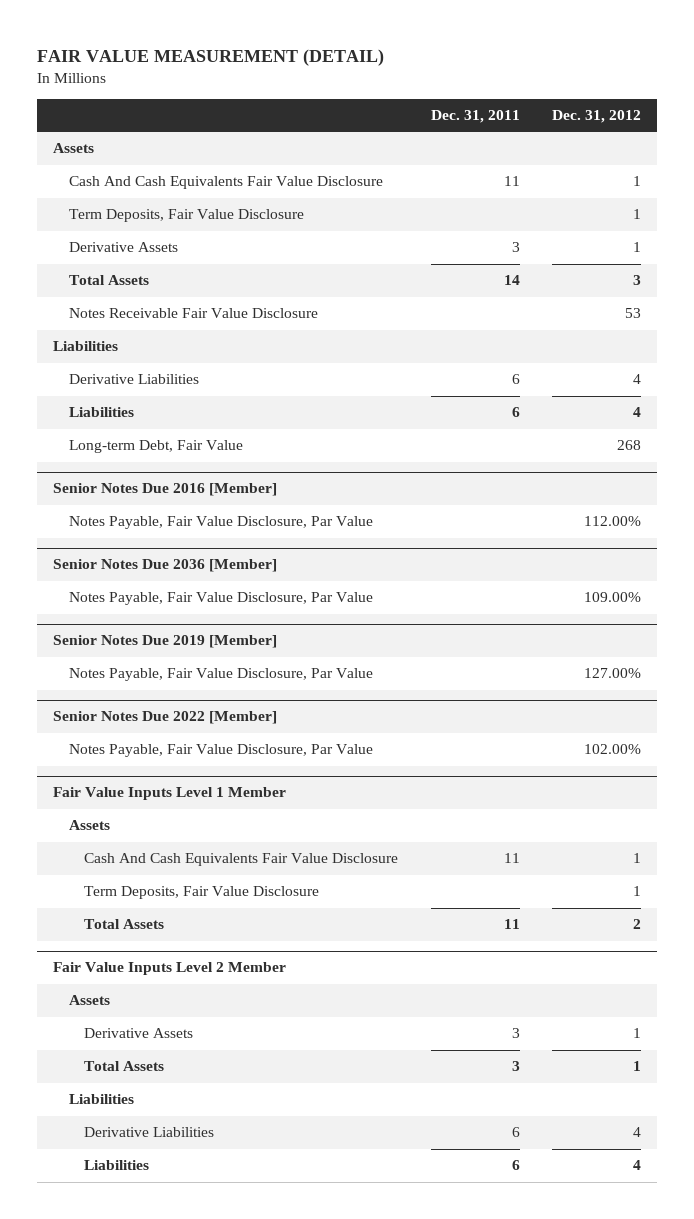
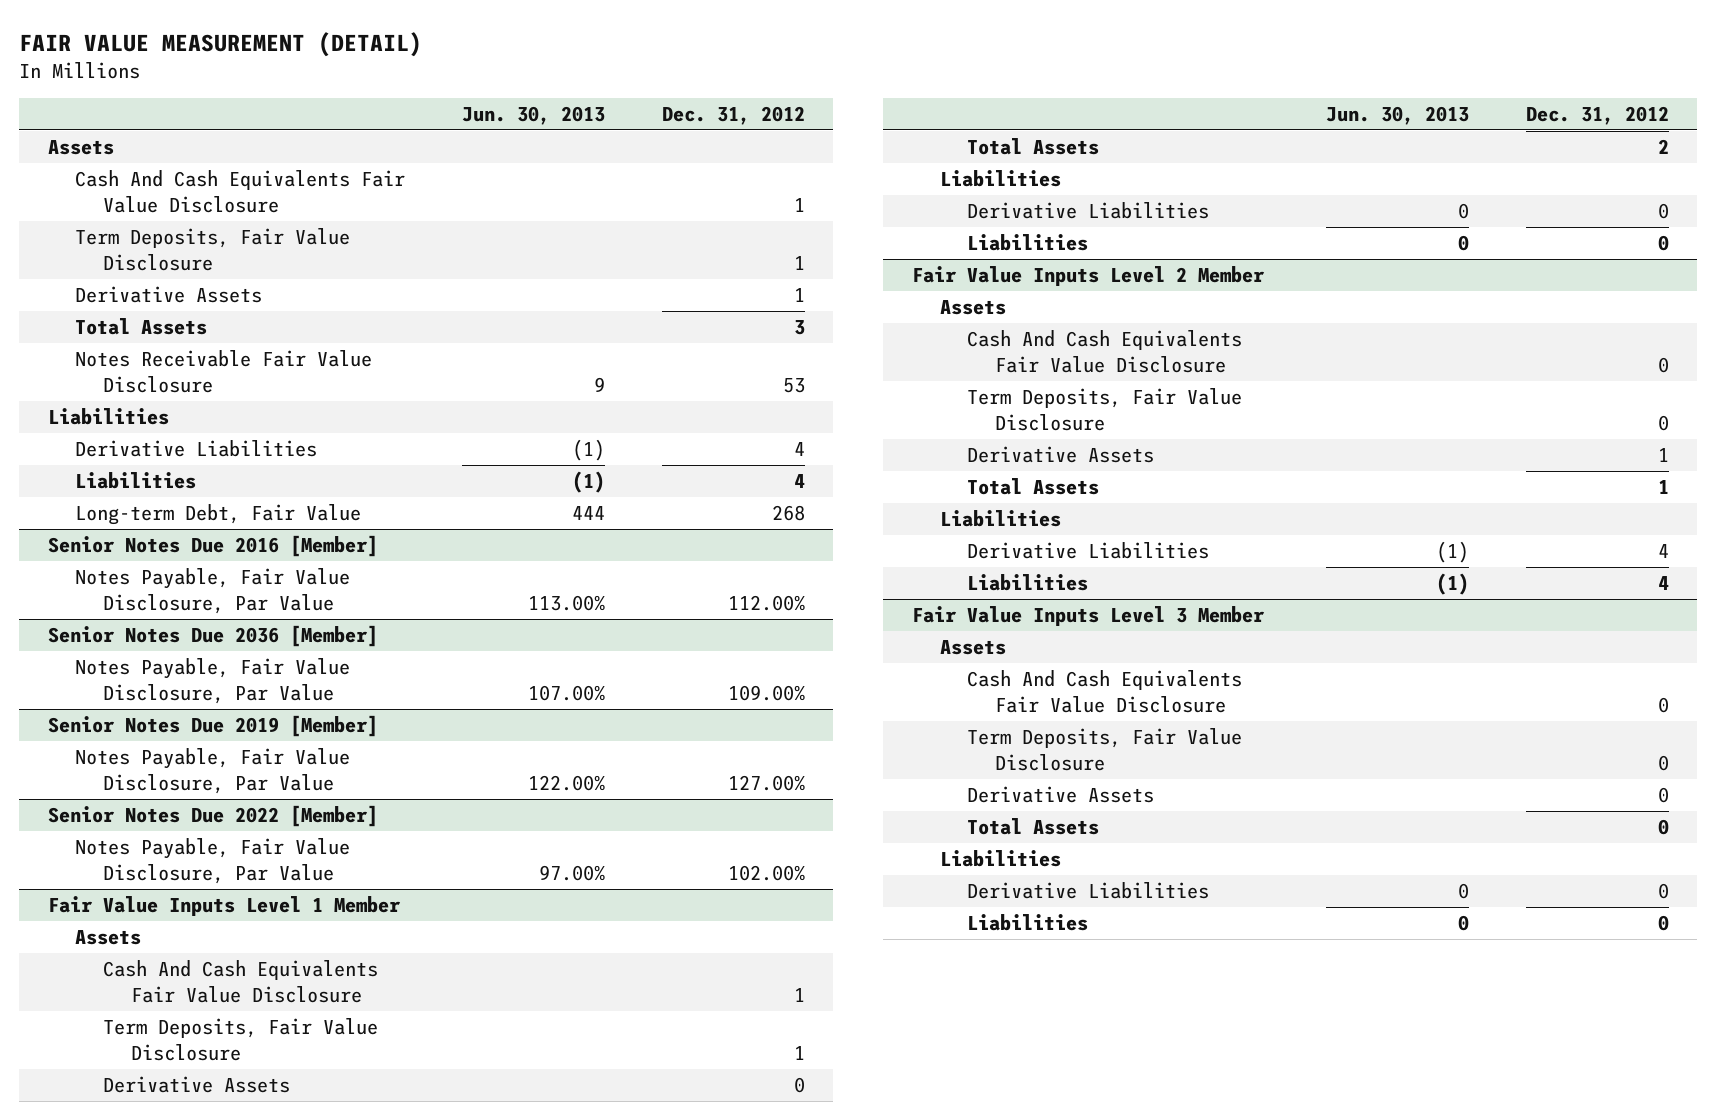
[430,110,520,124] Dec. 31, 2011 -> none
none -> [462,105,606,125] Jun. 30, 2013
none -> [103,1075,291,1093] Derivative Assets
none -> [939,169,1061,187] Liabilities
none -> [967,201,1210,219] Derivative Liabilities
none -> [967,233,1089,251] Liabilities
none -> [967,329,1243,373] Cash And Cash Equivalents Fair Value Disclosure
none -> [967,387,1243,431] Term Deposits, Fair Value Disclosure
none -> [911,605,1265,626] Fair Value Inputs Level 3 Member
none -> [939,639,1006,655] Assets
none -> [967,669,1243,713] Cash And Cash Equivalents Fair Value Disclosure
none -> [967,727,1243,771] Term Deposits, Fair Value Disclosure
none -> [967,785,1155,803] Derivative Assets
none -> [967,817,1100,835] Total Assets
none -> [939,849,1061,867] Liabilities
none -> [967,881,1210,899] Derivative Liabilities
none -> [967,913,1089,931] Liabilities

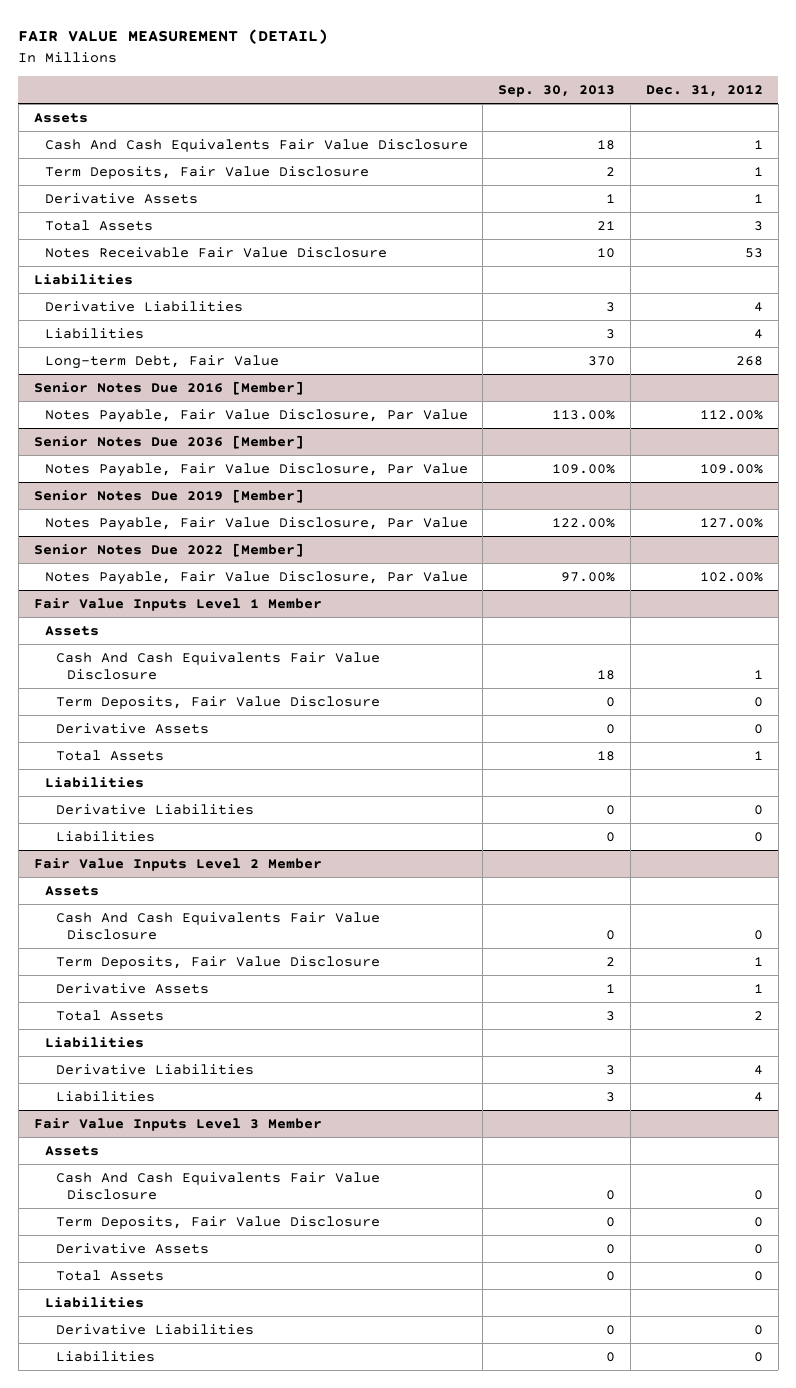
[462,105,606,125] Jun. 30, 2013 -> none
none -> [498,85,616,98] Sep. 30, 2013
[793,1045,805,1060] 1 -> [753,696,763,707] 0
[1657,138,1669,154] 2 -> [753,750,763,760] 1
[1657,414,1669,431] 0 -> [753,956,763,966] 1
[1657,479,1669,494] 1 -> [753,1010,763,1020] 2

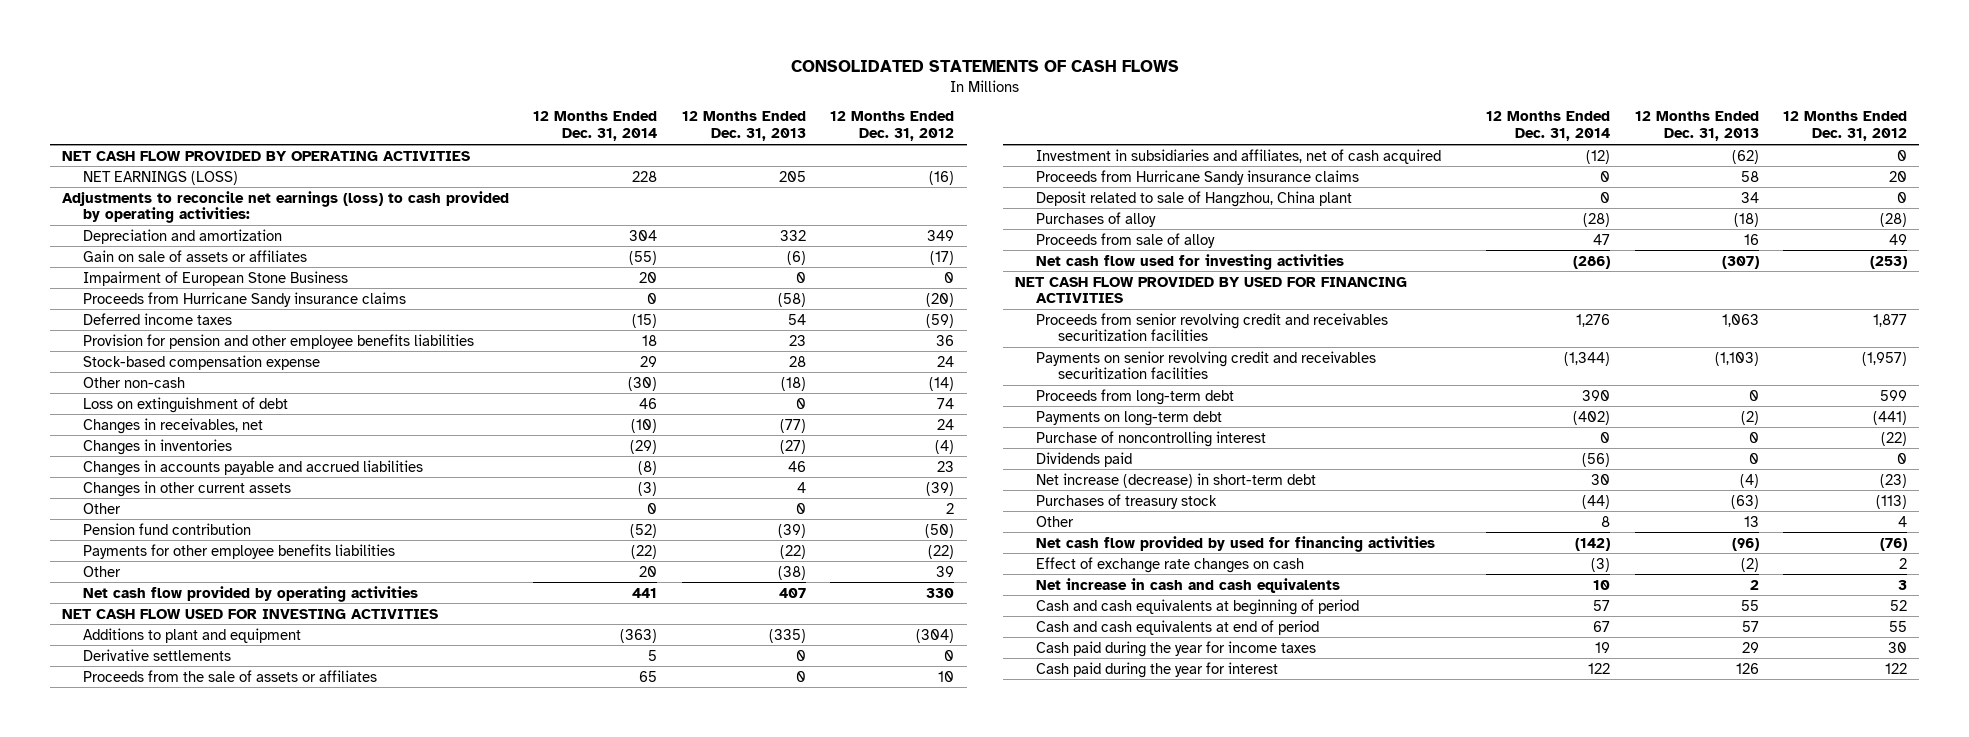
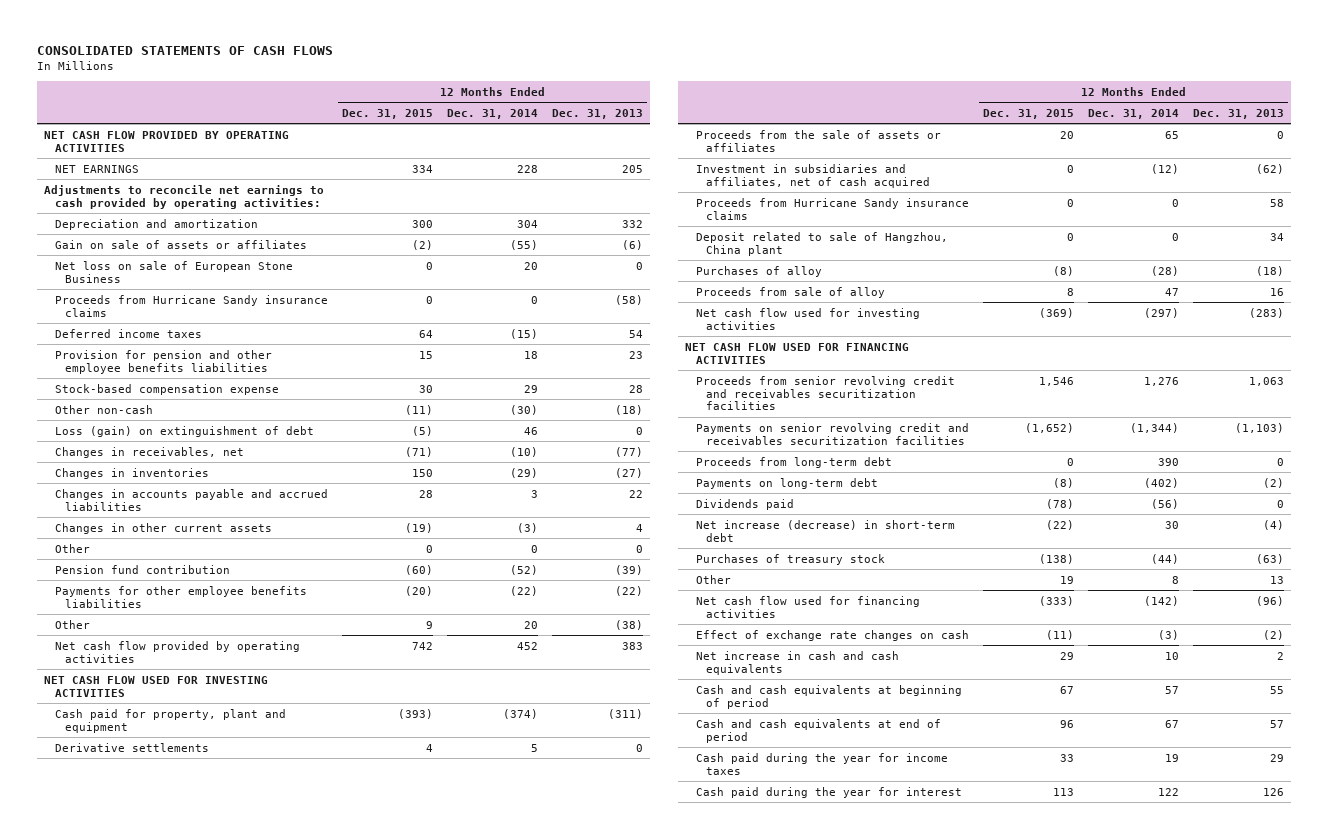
[830,111,955,142] 12 Months Ended Dec. 31, 2012 -> none
none -> [341,108,433,119] Dec. 31, 2015
[83,170,239,185] NET EARNINGS (LOSS) -> [54,164,139,173] NET EARNINGS
[62,190,510,224] Adjustments to reconcile net earnings (loss) to cash provided by operating activities: -> [44,184,325,209] Adjustments to reconcile net earnings to cash provided by operating activities:
[83,270,349,286] Impairment of European Stone Business -> [54,260,293,283] Net loss on sale of European Stone Business
[83,396,289,413] Loss on extinguishment of debt -> [54,425,314,437] Loss (gain) on extinguishment of debt
[638,460,658,475] (8) -> [531,489,539,498] 3
[787,460,806,472] 46 -> [629,489,644,498] 22
[632,587,658,598] 441 -> [517,641,539,650] 452
[778,587,806,598] 407 -> [622,641,644,650] 383
[83,627,302,643] Additions to plant and equipment -> [54,708,286,733] Cash paid for property, plant and equipment
[620,628,658,643] (363) -> [503,708,539,719] (374)
[768,628,806,643] (335) -> [608,708,644,719] (311)
[1573,255,1611,269] (286) -> [1144,307,1180,318] (297)
[1721,255,1759,269] (307) -> [1249,307,1285,318] (283)
[1014,276,1407,304] NET CASH FLOW PROVIDED BY USED FOR FINANCING ACTIVITIES -> [685,342,910,364] NET CASH FLOW USED FOR FINANCING ACTIVITIES
[1036,430,1267,447] Purchase of noncontrolling interest -> none
[1036,535,1436,552] Net cash flow provided by used for financing activities -> [695,595,920,618] Net cash flow used for financing activities

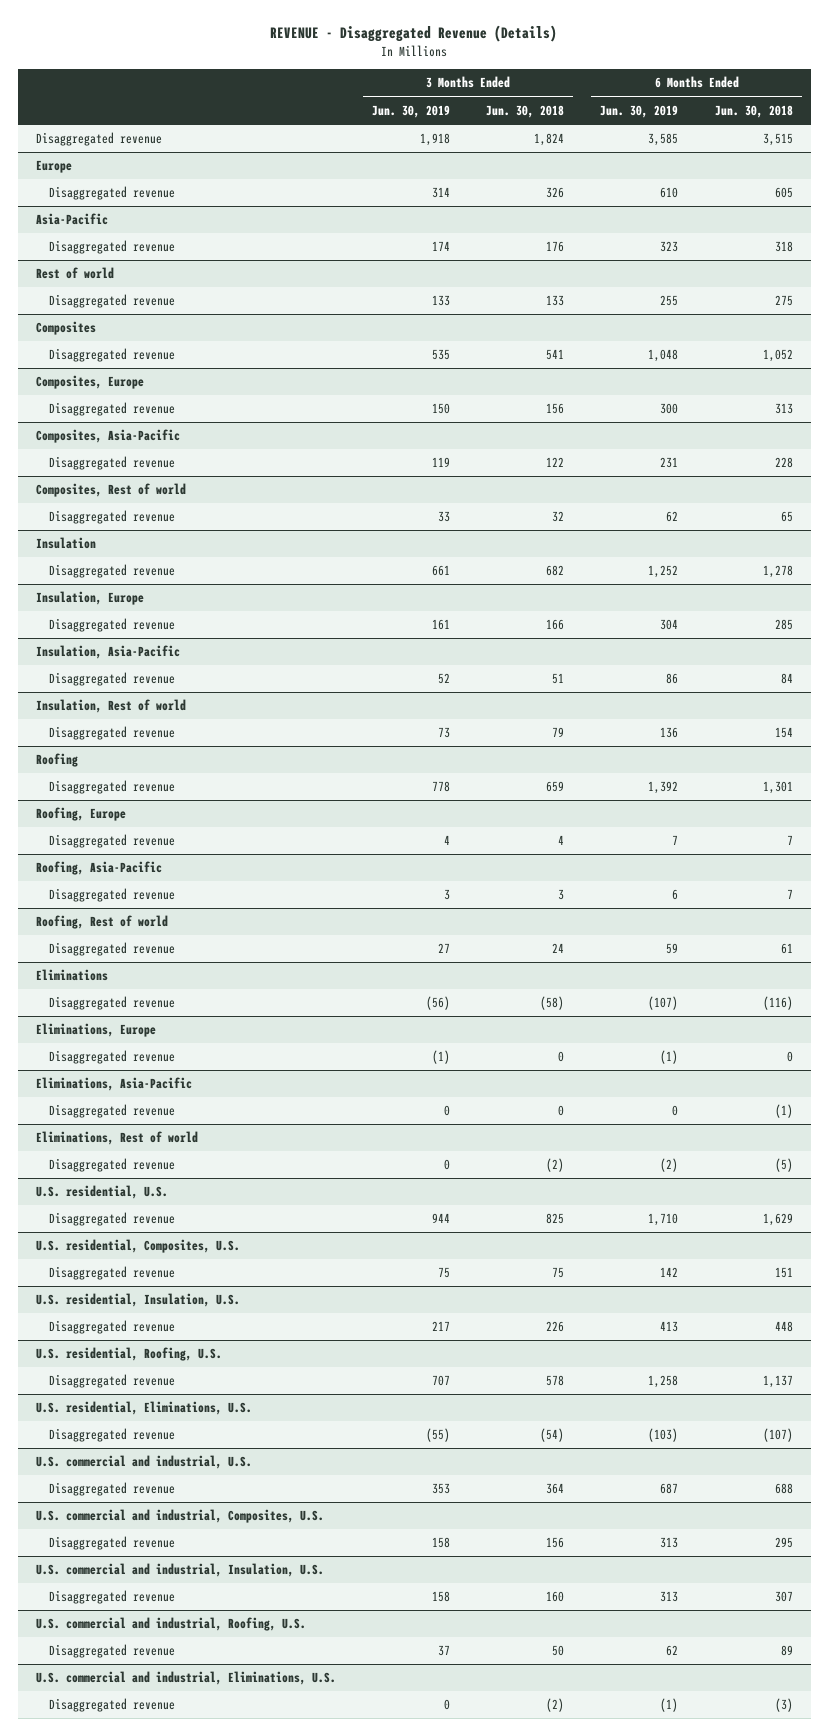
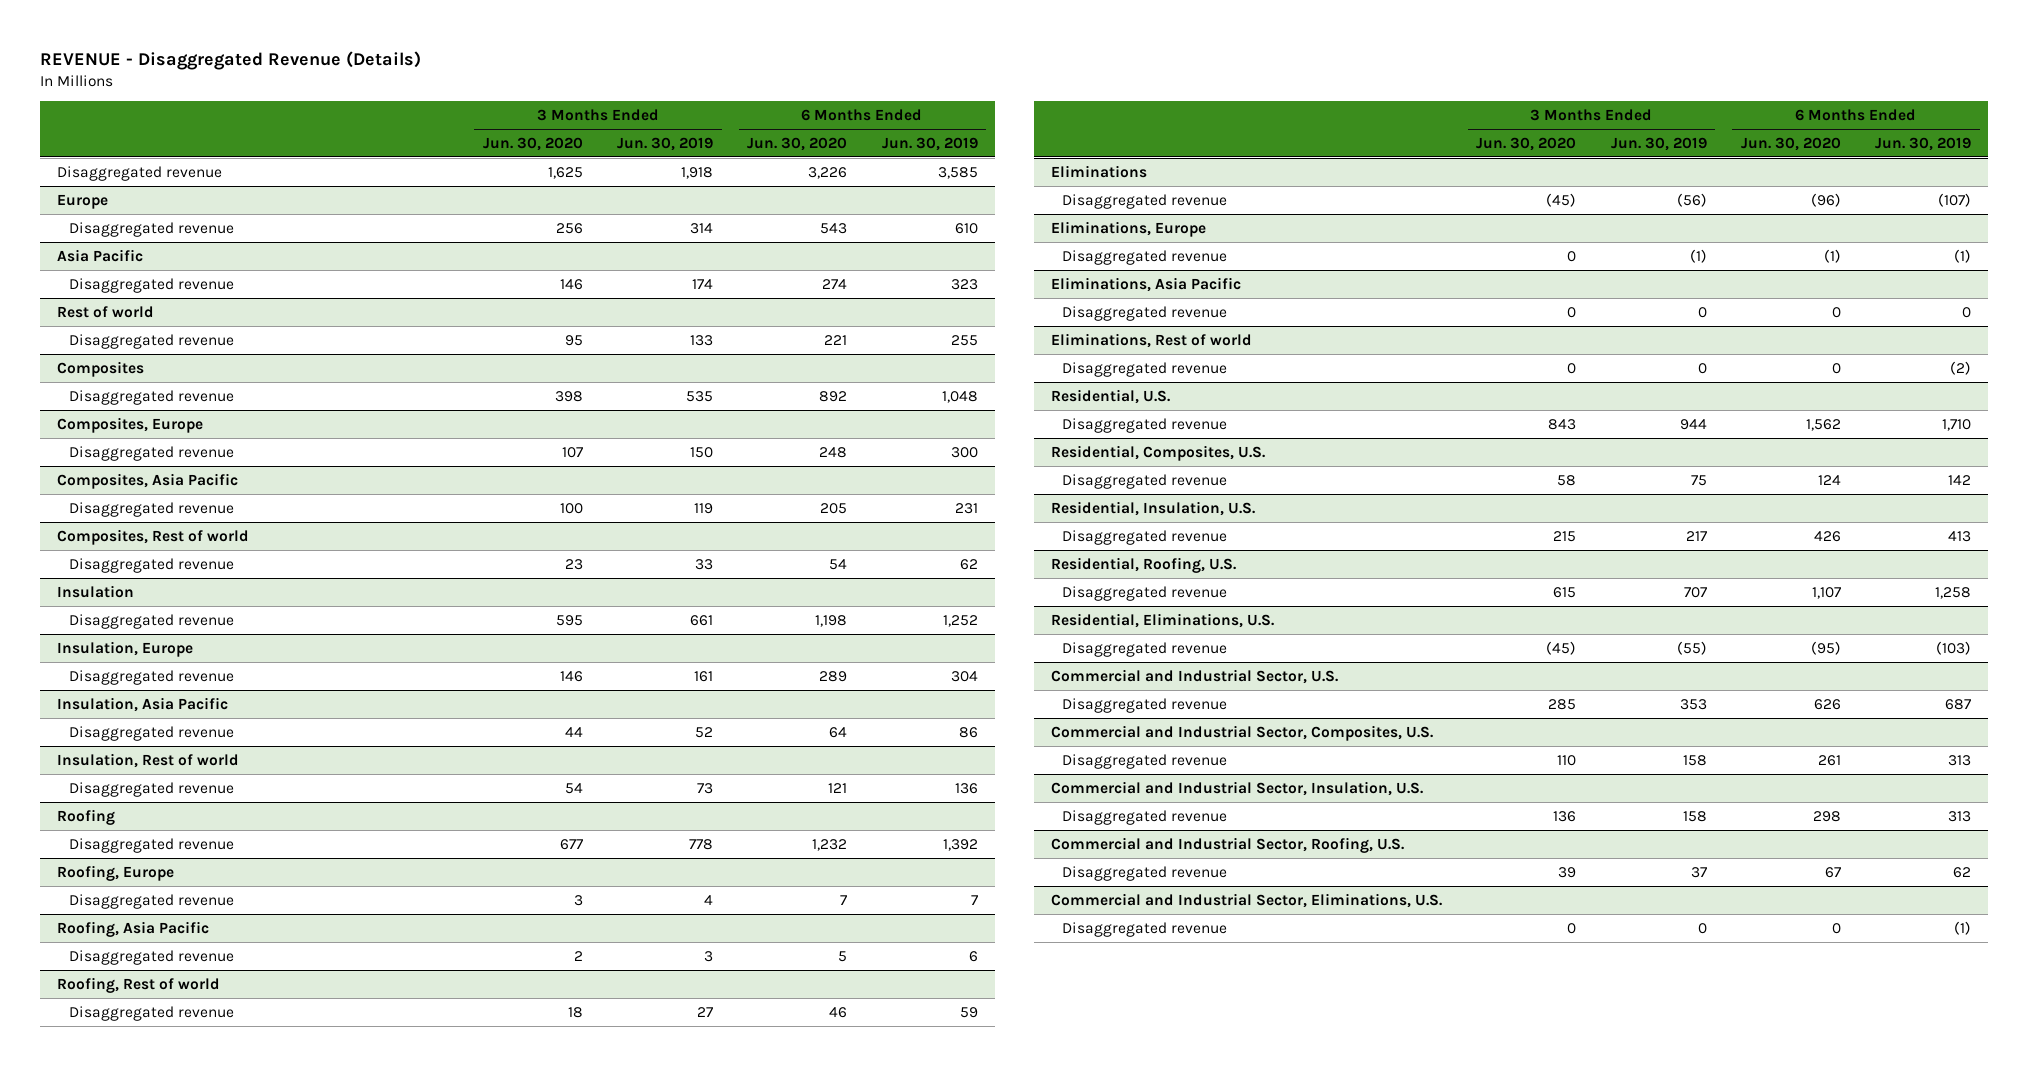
[486,104,565,118] Jun. 30, 2018 -> none
[714,104,793,118] Jun. 30, 2018 -> none
none -> [482,136,583,151] Jun. 30, 2020
none -> [747,136,848,151] Jun. 30, 2020
[35,213,108,226] Asia-Pacific -> [57,248,144,262] Asia Pacific
[35,429,180,444] Composites, Asia-Pacific -> [57,472,239,489] Composites, Asia Pacific
[35,645,180,660] Insulation, Asia-Pacific -> [57,696,229,712] Insulation, Asia Pacific
[35,861,162,876] Roofing, Asia-Pacific -> [57,920,210,937] Roofing, Asia Pacific
[35,1077,192,1092] Eliminations, Asia-Pacific -> [1050,276,1241,292] Eliminations, Asia Pacific
[35,1185,168,1200] U.S. residential, U.S. -> [1050,388,1170,404] Residential, U.S.
[35,1239,240,1254] U.S. residential, Composites, U.S. -> [1050,444,1265,461] Residential, Composites, U.S.
[35,1293,240,1308] U.S. residential, Insulation, U.S. -> [1050,500,1255,516] Residential, Insulation, U.S.
[35,1347,222,1362] U.S. residential, Roofing, U.S. -> [1050,556,1236,573] Residential, Roofing, U.S.
[35,1401,252,1416] U.S. residential, Eliminations, U.S. -> [1050,612,1274,628] Residential, Eliminations, U.S.
[35,1455,252,1470] U.S. commercial and industrial, U.S. -> [1050,668,1338,684] Commercial and Industrial Sector, U.S.
[35,1509,324,1524] U.S. commercial and industrial, Composites, U.S. -> [1050,724,1433,741] Commercial and Industrial Sector, Composites, U.S.
[35,1563,324,1578] U.S. commercial and industrial, Insulation, U.S. -> [1050,780,1423,796] Commercial and Industrial Sector, Insulation, U.S.
[35,1617,306,1632] U.S. commercial and industrial, Roofing, U.S. -> [1050,836,1404,853] Commercial and Industrial Sector, Roofing, U.S.
[35,1671,336,1686] U.S. commercial and industrial, Eliminations, U.S. -> [1050,892,1442,908] Commercial and Industrial Sector, Eliminations, U.S.

